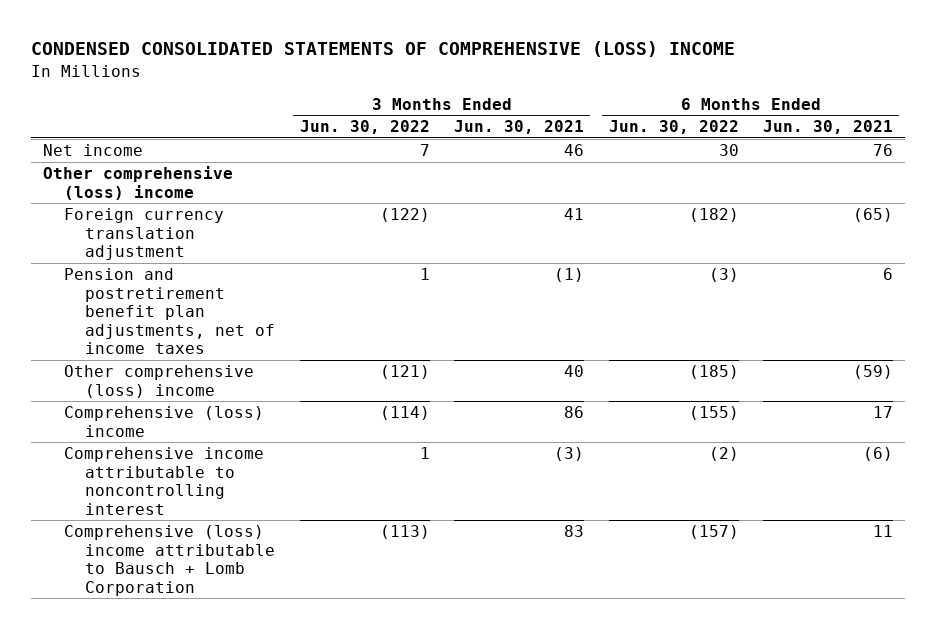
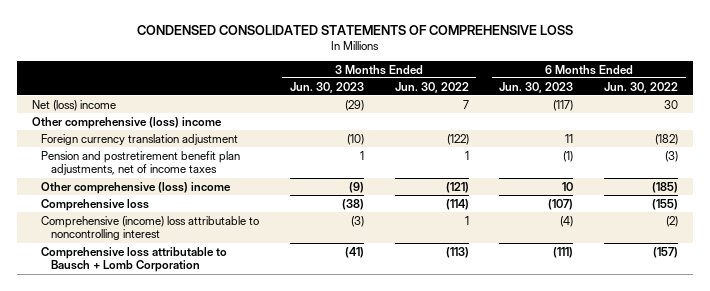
[30,41,735,58] CONDENSED CONSOLIDATED STATEMENTS OF COMPREHENSIVE (LOSS) INCOME -> [137,24,574,35] CONDENSED CONSOLIDATED STATEMENTS OF COMPREHENSIVE LOSS
[454,120,585,135] Jun. 30, 2021 -> none
[763,120,894,135] Jun. 30, 2021 -> none
none -> [290,81,365,93] Jun. 30, 2023
none -> [499,81,574,93] Jun. 30, 2023
[42,144,143,157] Net income -> [32,99,117,111] Net (loss) income
[64,406,265,437] Comprehensive (loss) income -> [41,198,150,211] Comprehensive loss
[64,447,265,515] Comprehensive income attributable to noncontrolling interest -> [41,215,260,241] Comprehensive (income) loss attributable to noncontrolling interest
[64,525,276,596] Comprehensive (loss) income attributable to Bausch + Lomb Corporation -> [41,246,228,273] Comprehensive loss attributable to Bausch + Lomb Corporation

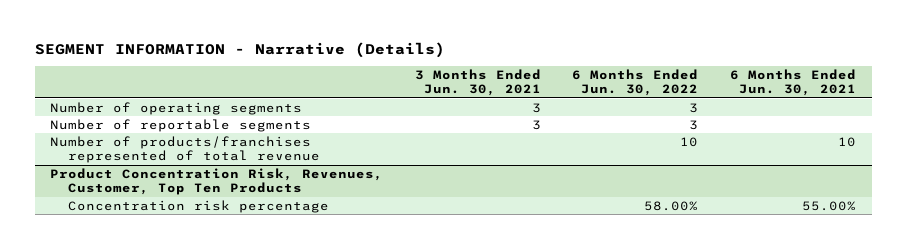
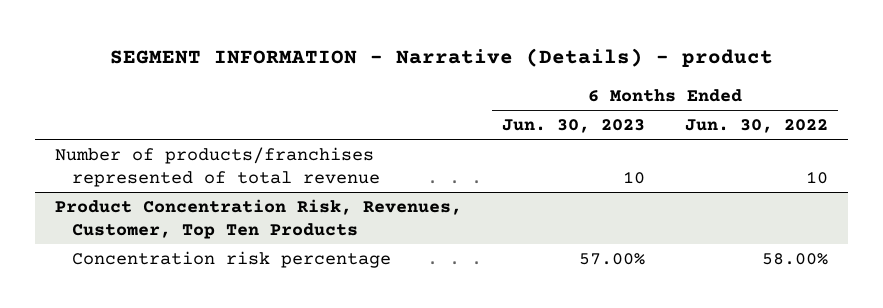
[34,41,445,58] SEGMENT INFORMATION - Narrative (Details) -> [109,48,773,68] SEGMENT INFORMATION - Narrative (Details) - product
[414,68,541,97] 3 Months Ended Jun. 30, 2021 -> none
[729,68,856,97] 6 Months Ended Jun. 30, 2021 -> none
none -> [502,119,646,134] Jun. 30, 2023
[50,101,303,115] Number of operating segments -> none
[50,118,312,132] Number of reportable segments -> none

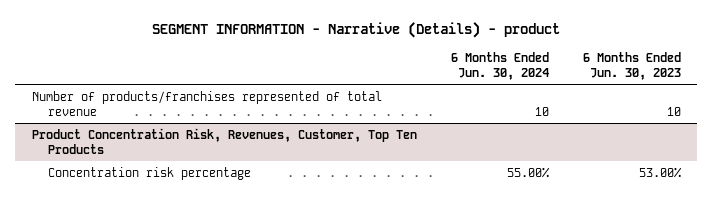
[685,119,829,134] Jun. 30, 2022 -> none
none -> [450,51,549,80] 6 Months Ended Jun. 30, 2024
[579,252,646,265] 57.00% -> [638,166,682,178] 53.00%

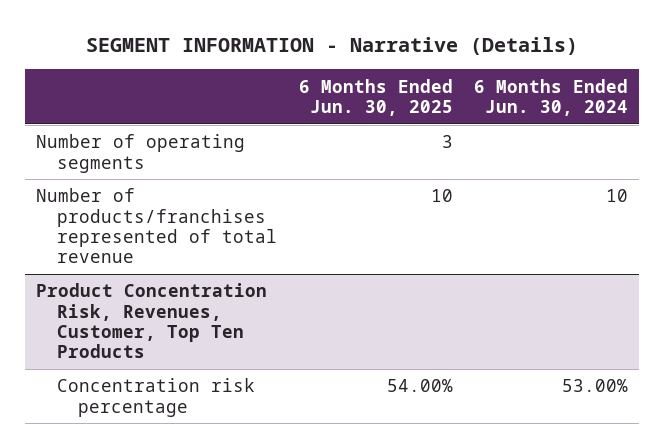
[152,22,561,39] SEGMENT INFORMATION - Narrative (Details) - product -> [86,37,579,56] SEGMENT INFORMATION - Narrative (Details)
[582,51,681,80] 6 Months Ended Jun. 30, 2023 -> none
none -> [298,78,453,116] 6 Months Ended Jun. 30, 2025
none -> [35,134,245,173] Number of operating segments
[506,166,550,178] 55.00% -> [562,379,629,393] 53.00%

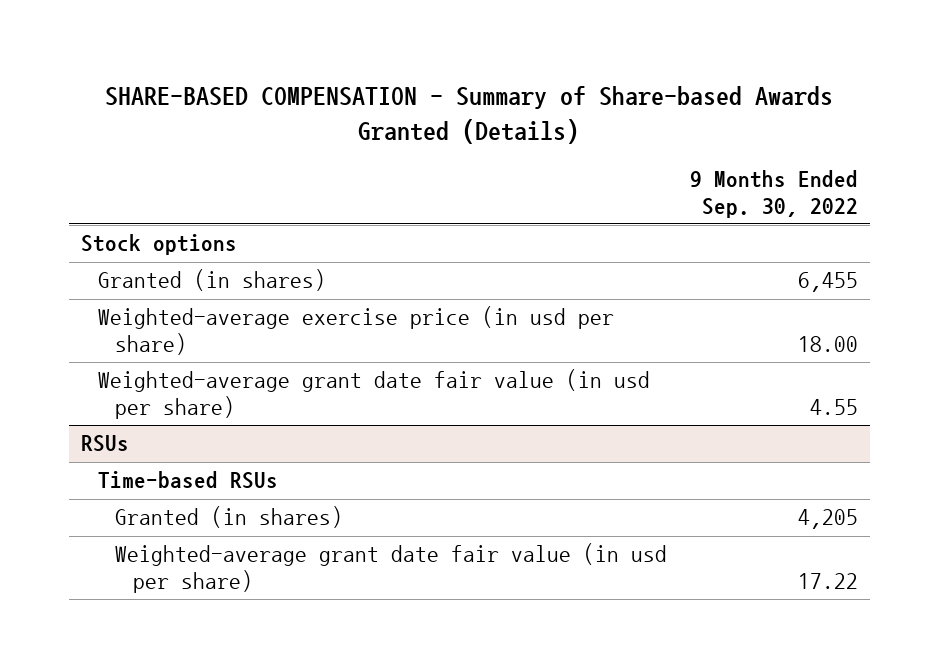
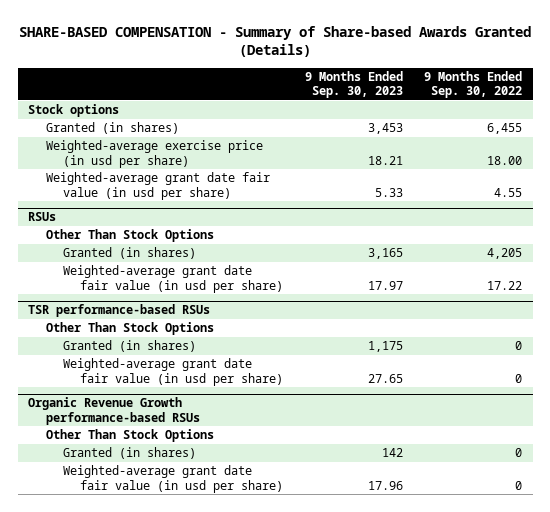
none -> [304,70,403,99] 9 Months Ended Sep. 30, 2023
[98,471,279,490] Time-based RSUs -> [45,229,214,243] Other Than Stock Options
none -> [28,304,211,318] TSR performance-based RSUs
none -> [45,322,214,336] Other Than Stock Options
none -> [63,340,197,353] Granted (in shares)
none -> [63,358,284,386] Weighted-average grant date fair value (in usd per share)
none -> [28,397,200,425] Organic Revenue Growth performance-based RSUs
none -> [45,429,214,443] Other Than Stock Options
none -> [63,447,197,460] Granted (in shares)
none -> [63,465,284,493] Weighted-average grant date fair value (in usd per share)

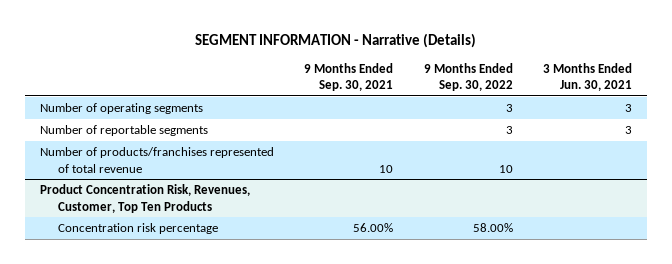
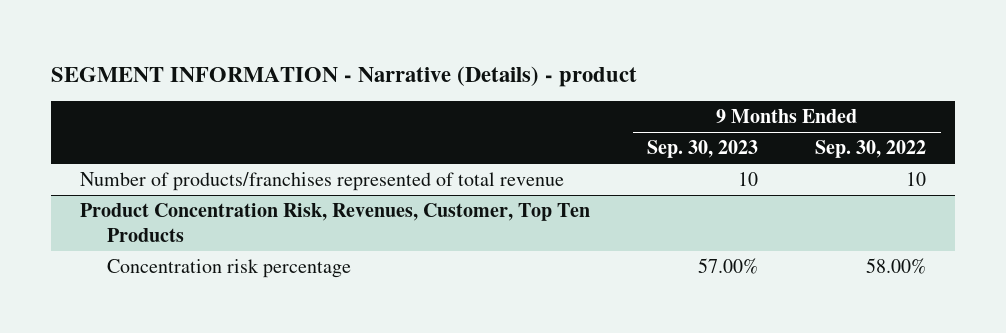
[194,32,476,48] SEGMENT INFORMATION - Narrative (Details) -> [50,65,637,87] SEGMENT INFORMATION - Narrative (Details) - product
[304,62,394,92] 9 Months Ended Sep. 30, 2021 -> none
[542,62,632,92] 3 Months Ended Jun. 30, 2021 -> none
none -> [647,140,759,159] Sep. 30, 2023
[39,102,203,114] Number of operating segments -> none
[39,124,208,136] Number of reportable segments -> none

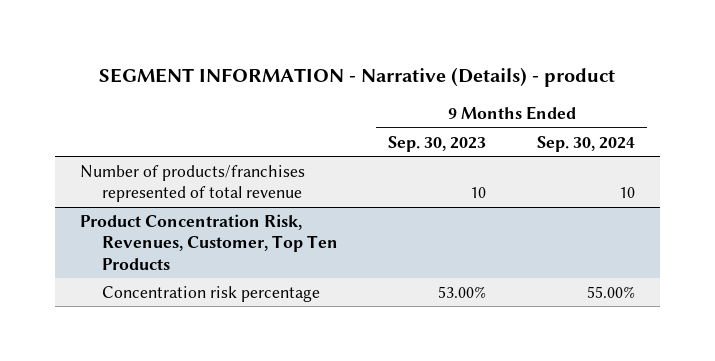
[815,140,927,159] Sep. 30, 2022 -> none
none -> [536,135,635,152] Sep. 30, 2024
[698,258,759,275] 57.00% -> [438,285,487,298] 53.00%

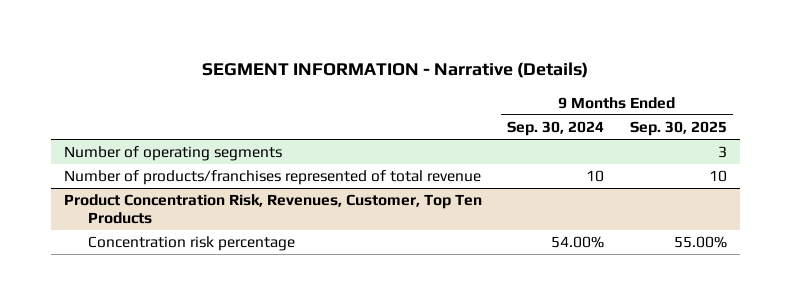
[99,66,616,87] SEGMENT INFORMATION - Narrative (Details) - product -> [202,62,589,79] SEGMENT INFORMATION - Narrative (Details)
[388,135,487,152] Sep. 30, 2023 -> none
none -> [629,121,727,137] Sep. 30, 2025
none -> [63,146,282,162] Number of operating segments
[586,285,635,298] 55.00% -> [551,236,605,249] 54.00%

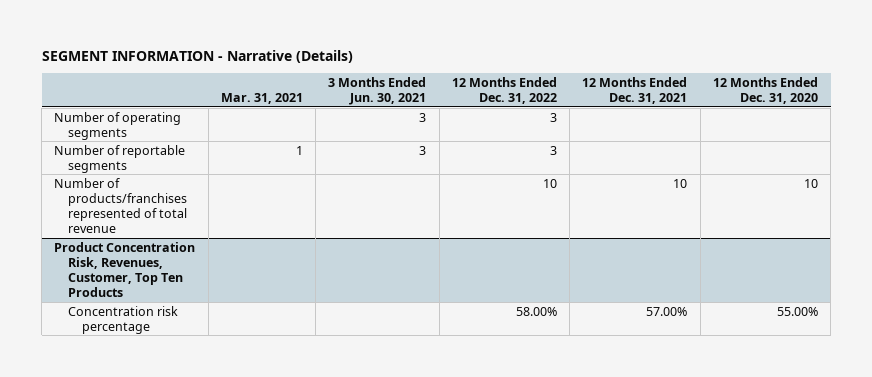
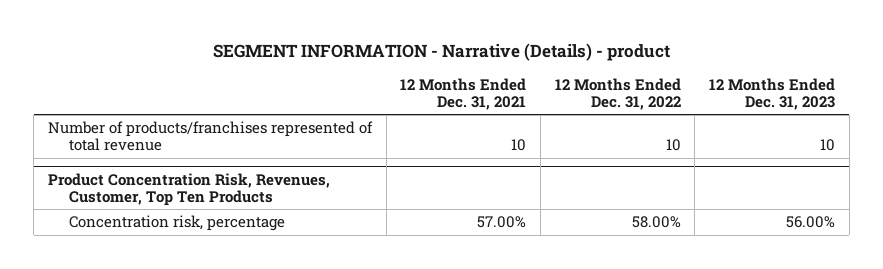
[41,49,353,63] SEGMENT INFORMATION - Narrative (Details) -> [212,42,670,61] SEGMENT INFORMATION - Narrative (Details) - product
[220,93,303,105] Mar. 31, 2021 -> none
[328,76,427,106] 3 Months Ended Jun. 30, 2021 -> none
[712,76,818,105] 12 Months Ended Dec. 31, 2020 -> none
none -> [709,77,836,110] 12 Months Ended Dec. 31, 2023
[54,111,182,140] Number of operating segments -> none
[54,144,186,173] Number of reportable segments -> none
[68,305,179,334] Concentration risk percentage -> [69,215,286,232] Concentration risk, percentage

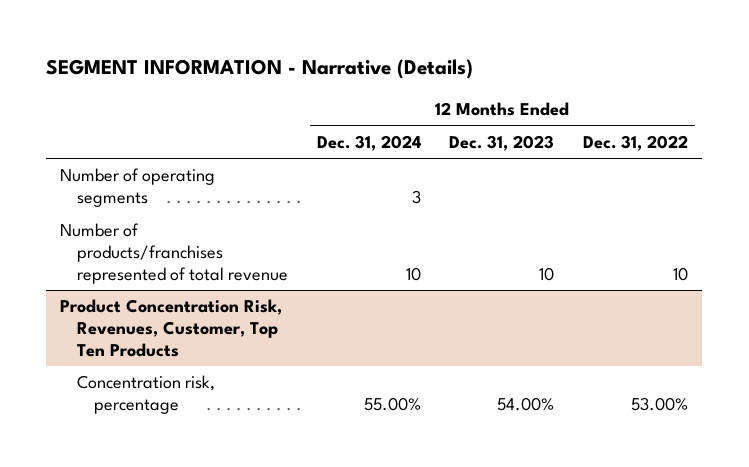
[212,42,670,61] SEGMENT INFORMATION - Narrative (Details) - product -> [46,59,474,80] SEGMENT INFORMATION - Narrative (Details)
[400,77,527,110] 12 Months Ended Dec. 31, 2021 -> none
none -> [316,135,421,152] Dec. 31, 2024
none -> [60,168,216,208] Number of operating segments
[631,216,681,229] 58.00% -> [631,397,689,412] 53.00%
[786,216,836,229] 56.00% -> [497,397,555,412] 54.00%

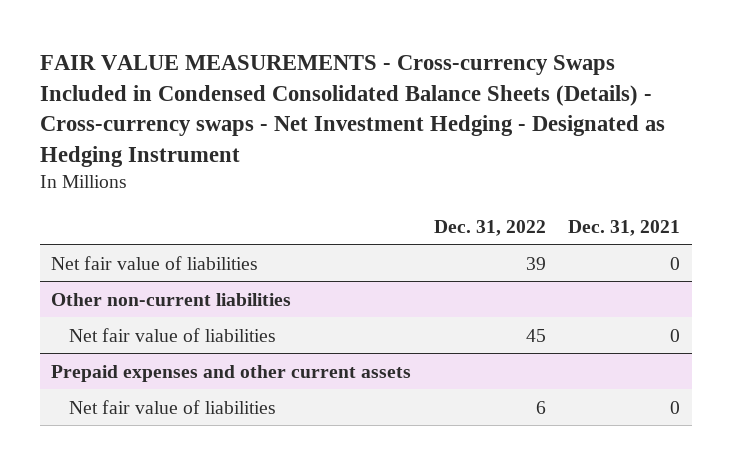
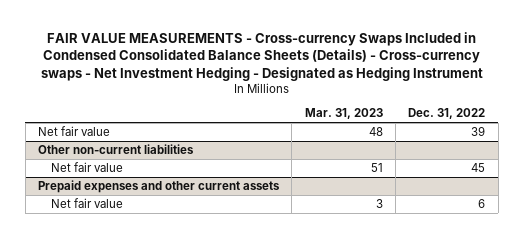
[568,219,681,236] Dec. 31, 2021 -> none
none -> [304,108,383,120] Mar. 31, 2023
[51,255,259,270] Net fair value of liabilities -> [38,126,111,137] Net fair value
[69,327,277,342] Net fair value of liabilities -> [51,162,124,173] Net fair value
[69,399,277,414] Net fair value of liabilities -> [51,198,124,209] Net fair value

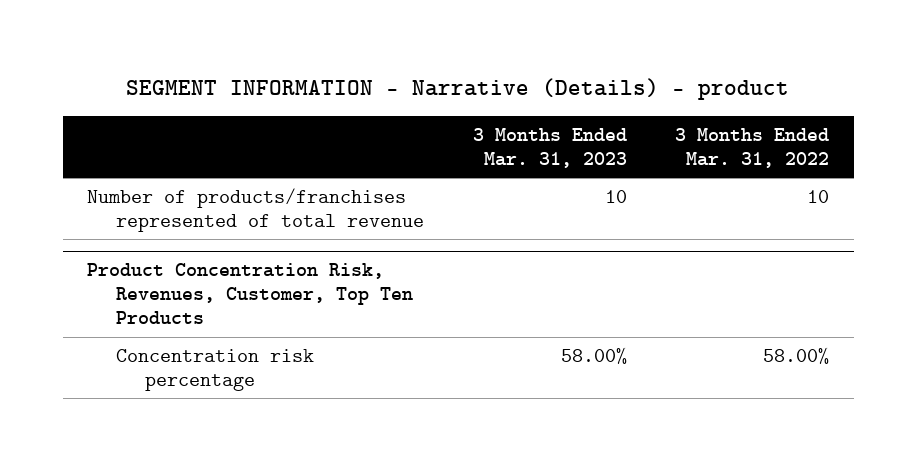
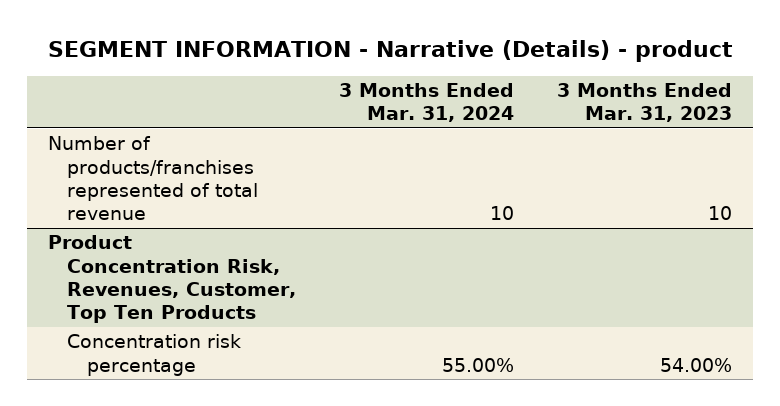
[675,128,830,169] 3 Months Ended Mar. 31, 2022 -> none
none -> [338,83,514,123] 3 Months Ended Mar. 31, 2024
[560,346,627,364] 58.00% -> [659,357,732,372] 54.00%

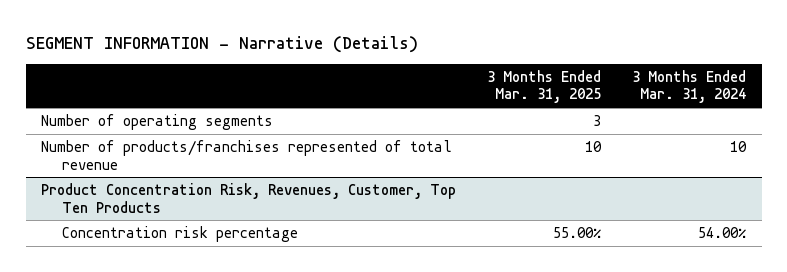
[47,39,733,62] SEGMENT INFORMATION - Narrative (Details) - product -> [25,35,418,53] SEGMENT INFORMATION - Narrative (Details)
[556,83,732,123] 3 Months Ended Mar. 31, 2023 -> none
none -> [487,69,602,104] 3 Months Ended Mar. 31, 2025
none -> [41,114,274,131] Number of operating segments
[441,357,514,372] 55.00% -> [698,227,747,239] 54.00%

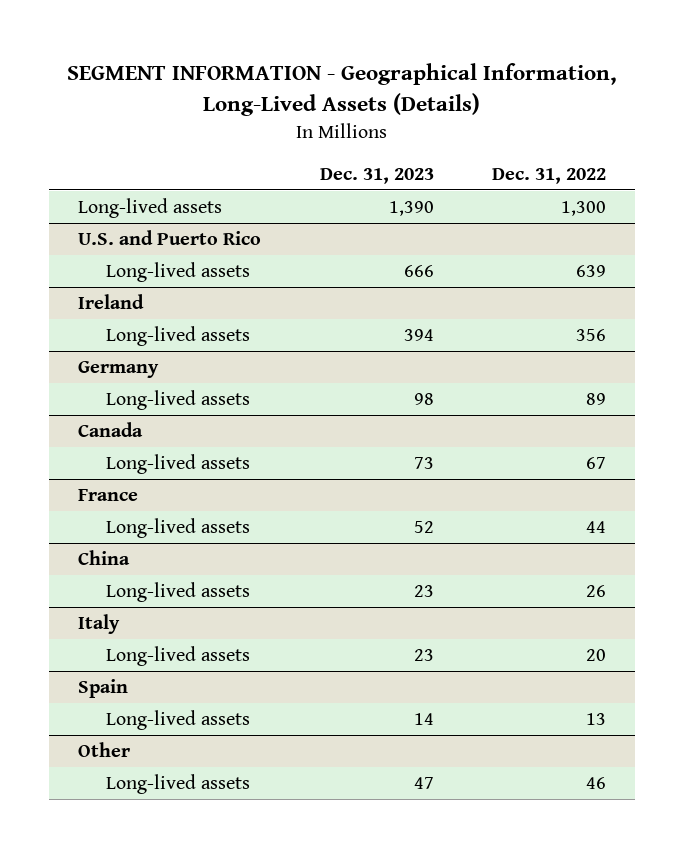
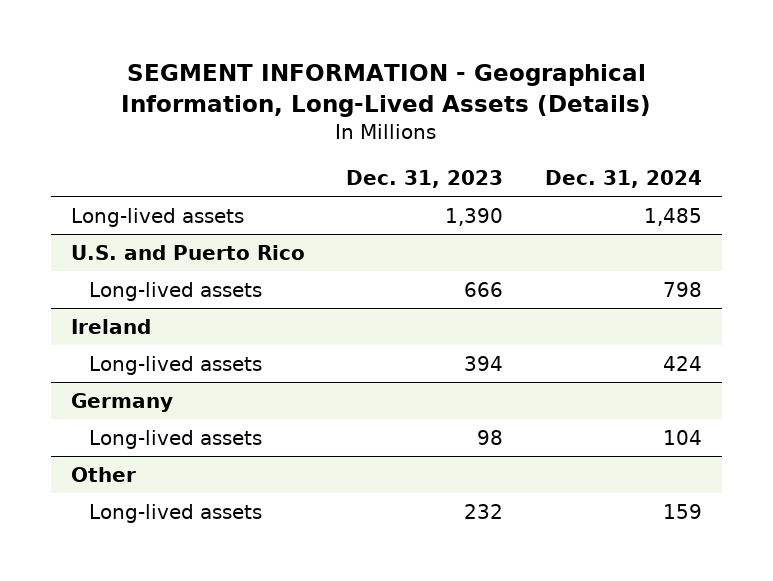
[492,168,607,185] Dec. 31, 2022 -> none
none -> [544,169,702,188] Dec. 31, 2024
[78,422,144,438] Canada -> none
[106,454,251,475] Long-lived assets -> none
[78,489,139,502] France -> none
[106,518,251,539] Long-lived assets -> none
[78,550,131,566] China -> none
[106,582,251,603] Long-lived assets -> none
[78,614,121,635] Italy -> none
[106,646,251,667] Long-lived assets -> none
[78,679,129,699] Spain -> none
[106,710,251,731] Long-lived assets -> none
[413,777,434,790] 47 -> [464,503,504,519] 232

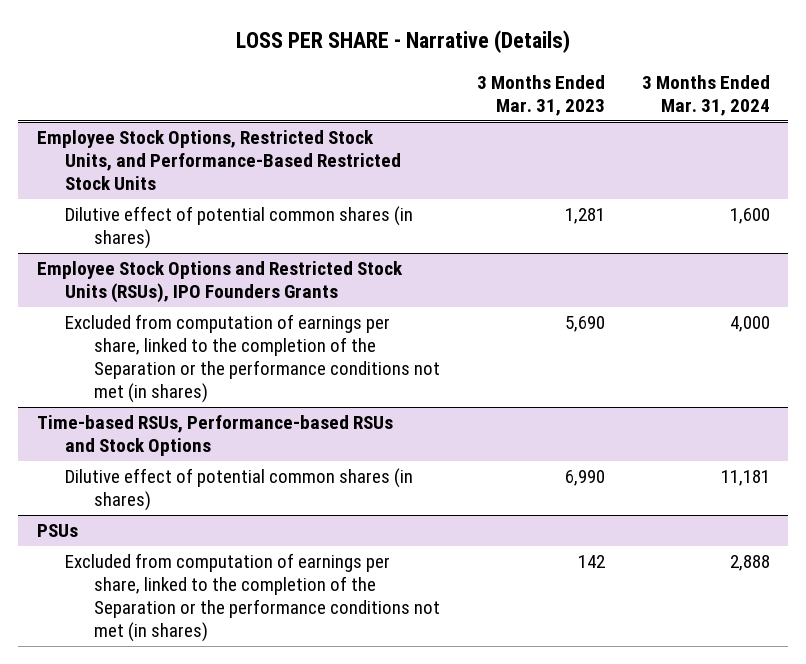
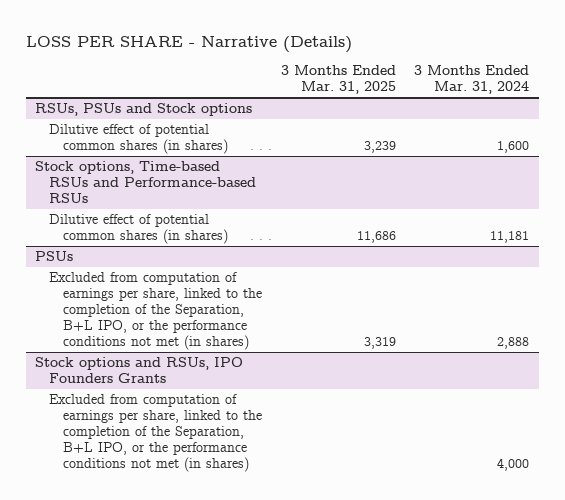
[476,75,605,117] 3 Months Ended Mar. 31, 2023 -> none
none -> [280,65,396,95] 3 Months Ended Mar. 31, 2025
[36,130,402,191] Employee Stock Options, Restricted Stock Units, and Performance-Based Restricted Stock Units -> [35,103,253,117] RSUs, PSUs and Stock options
[36,261,403,304] Employee Stock Options and Restricted Stock Units (RSUs), IPO Founders Grants -> none
[65,314,440,404] Excluded from computation of earnings per share, linked to the completion of the Separation or the performance conditions not met (in shares) -> none
[36,415,393,457] Time-based RSUs, Performance-based RSUs and Stock Options -> [35,161,257,204] Stock options, Time-based RSUs and Performance-based RSUs
[65,553,440,643] Excluded from computation of earnings per share, linked to the completion of the Separation or the performance conditions not met (in shares) -> [49,272,263,351] Excluded from computation of earnings per share, linked to the completion of the Separation, B+L IPO, or the performance conditions not met (in shares)
none -> [35,357,244,384] Stock options and RSUs, IPO Founders Grants
none -> [49,394,263,473] Excluded from computation of earnings per share, linked to the completion of the Separation, B+L IPO, or the performance conditions not met (in shares)

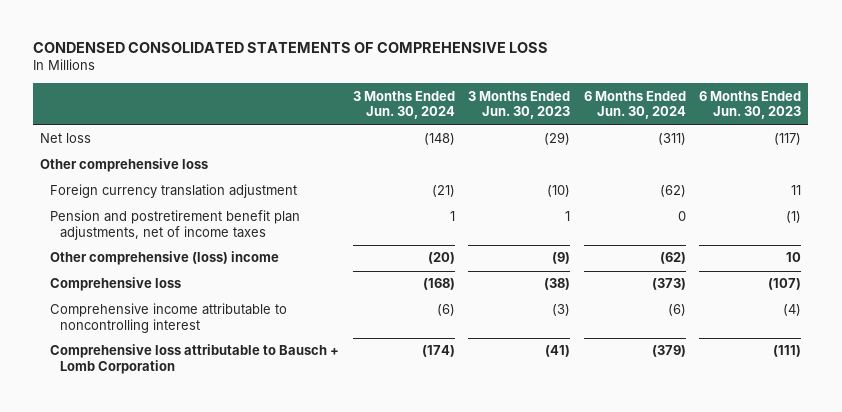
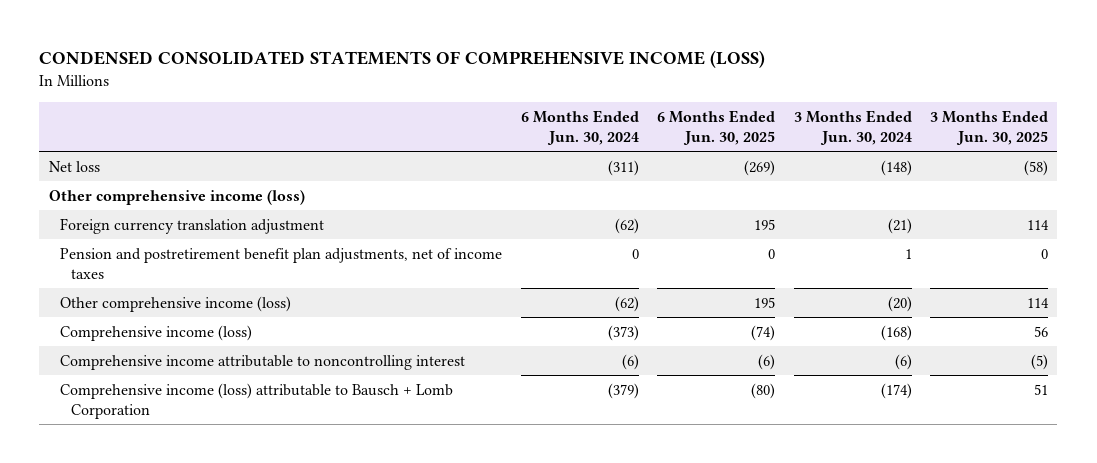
[33,42,549,54] CONDENSED CONSOLIDATED STATEMENTS OF COMPREHENSIVE LOSS -> [39,50,766,69] CONDENSED CONSOLIDATED STATEMENTS OF COMPREHENSIVE INCOME (LOSS)
[468,90,571,120] 3 Months Ended Jun. 30, 2023 -> none
[699,90,802,120] 6 Months Ended Jun. 30, 2023 -> none
none -> [657,109,776,145] 6 Months Ended Jun. 30, 2025
none -> [930,109,1049,145] 3 Months Ended Jun. 30, 2025
[40,158,209,173] Other comprehensive loss -> [48,189,305,205] Other comprehensive income (loss)
[50,251,280,266] Other comprehensive (loss) income -> [59,295,291,312] Other comprehensive income (loss)
[50,277,182,292] Comprehensive loss -> [59,324,252,341] Comprehensive income (loss)
[50,344,340,375] Comprehensive loss attributable to Bausch + Lomb Corporation -> [59,382,453,419] Comprehensive income (loss) attributable to Bausch + Lomb Corporation

